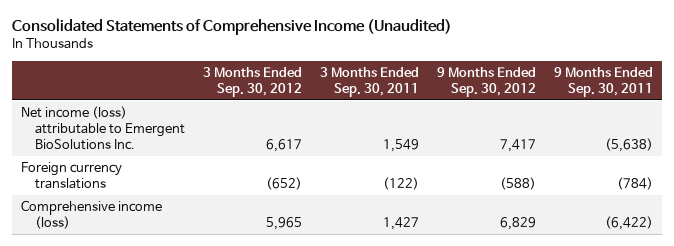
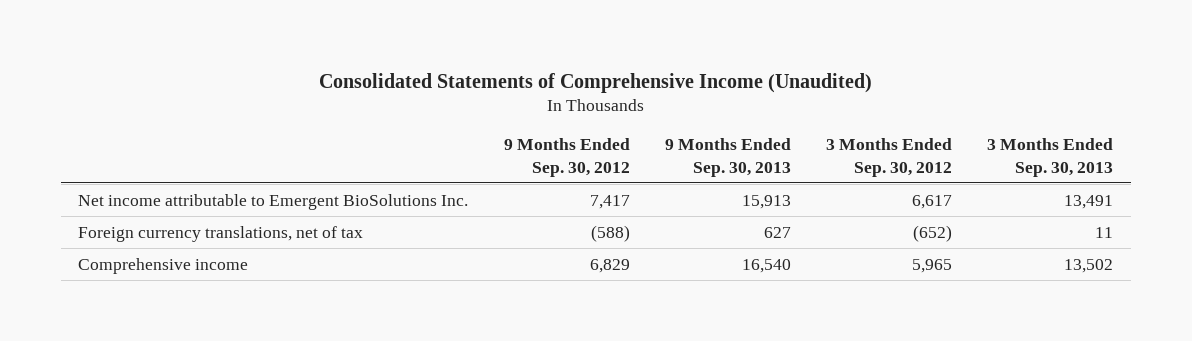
[319,66,419,97] 3 Months Ended Sep. 30, 2011 -> none
[554,66,654,97] 9 Months Ended Sep. 30, 2011 -> none
none -> [664,138,791,177] 9 Months Ended Sep. 30, 2013
none -> [987,138,1114,177] 3 Months Ended Sep. 30, 2013
[20,106,185,150] Net income (loss) attributable to Emergent BioSolutions Inc. -> [78,193,469,210] Net income attributable to Emergent BioSolutions Inc.
[20,162,122,189] Foreign currency translations -> [78,225,364,242] Foreign currency translations, net of tax
[20,200,162,229] Comprehensive income (loss) -> [78,257,249,274] Comprehensive income

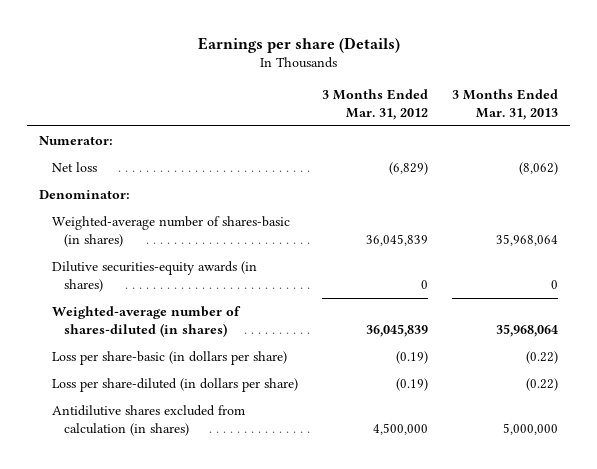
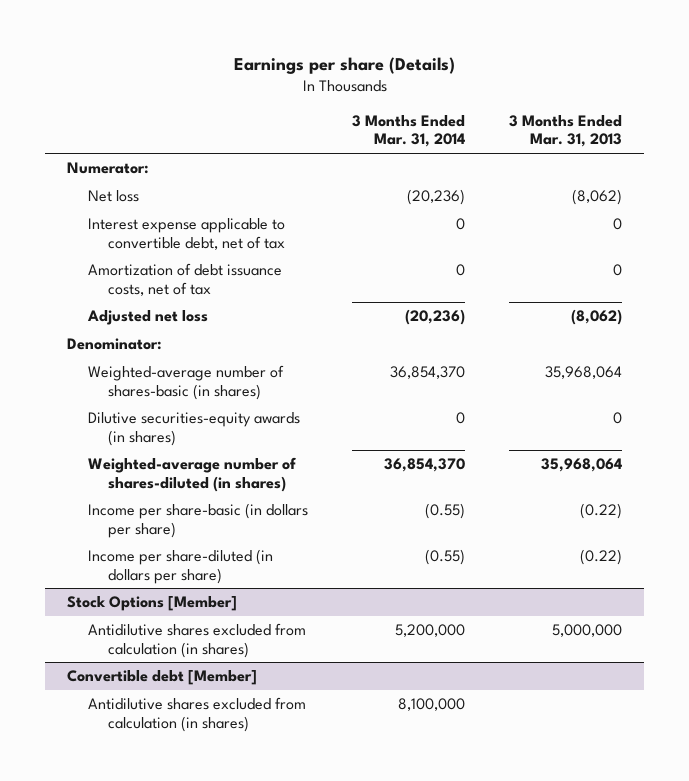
[321,89,428,120] 3 Months Ended Mar. 31, 2012 -> none
none -> [351,114,465,148] 3 Months Ended Mar. 31, 2014
none -> [87,218,286,250] Interest expense applicable to convertible debt, net of tax
none -> [87,263,282,296] Amortization of debt issuance costs, net of tax
none -> [86,310,208,326] Adjusted net loss
[51,351,287,366] Loss per share-basic (in dollars per share) -> [87,503,308,538] Income per share-basic (in dollars per share)
[51,378,298,393] Loss per share-diluted (in dollars per share) -> [87,549,273,584] Income per share-diluted (in dollars per share)
none -> [67,596,238,612] Stock Options [Member]
none -> [67,670,258,686] Convertible debt [Member]
none -> [87,697,306,732] Antidilutive shares excluded from calculation (in shares)

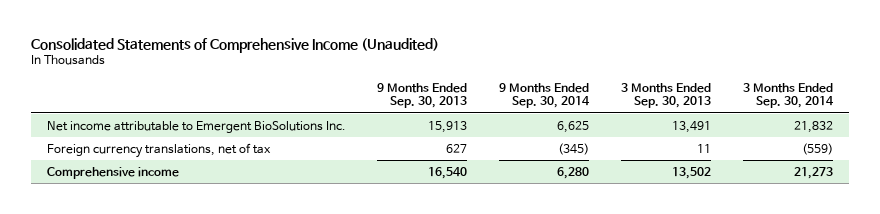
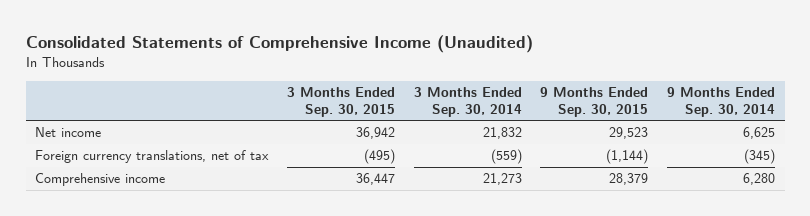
[377,82,468,109] 9 Months Ended Sep. 30, 2013 -> none
[621,82,712,109] 3 Months Ended Sep. 30, 2013 -> none
none -> [286,87,395,117] 3 Months Ended Sep. 30, 2015
none -> [540,87,649,117] 9 Months Ended Sep. 30, 2015
[46,120,346,133] Net income attributable to Emergent BioSolutions Inc. -> [34,127,101,138] Net income

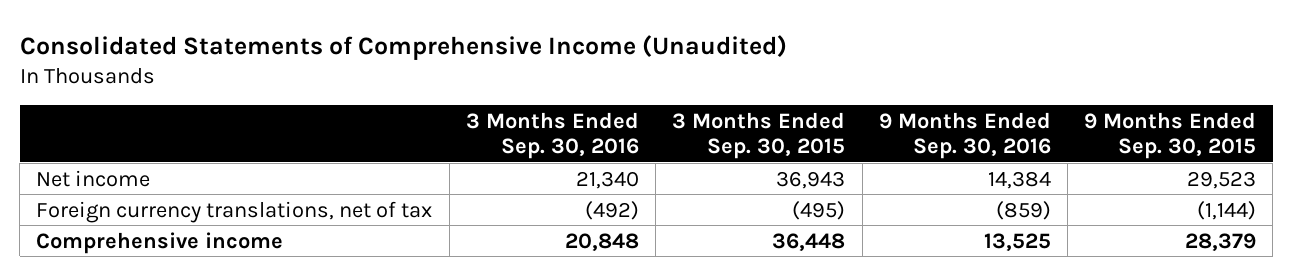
[413,87,522,117] 3 Months Ended Sep. 30, 2014 -> none
[667,87,776,117] 9 Months Ended Sep. 30, 2014 -> none
none -> [465,111,639,159] 3 Months Ended Sep. 30, 2016
none -> [878,111,1051,159] 9 Months Ended Sep. 30, 2016
[355,127,395,140] 36,942 -> [776,170,846,189] 36,943
[355,173,395,186] 36,447 -> [772,232,846,251] 36,448

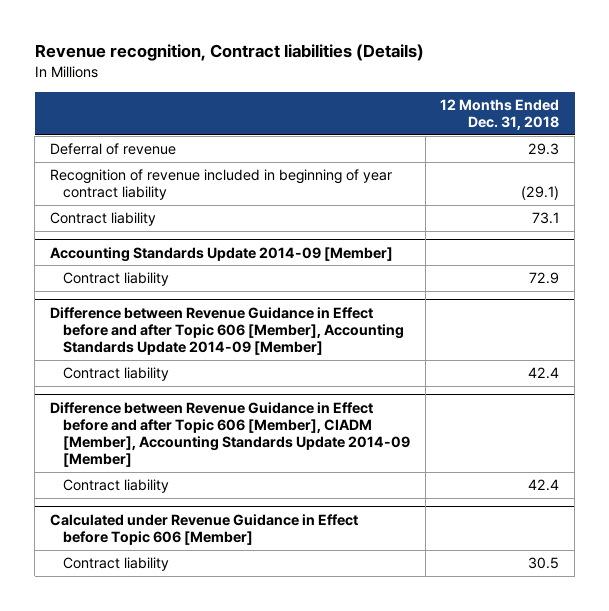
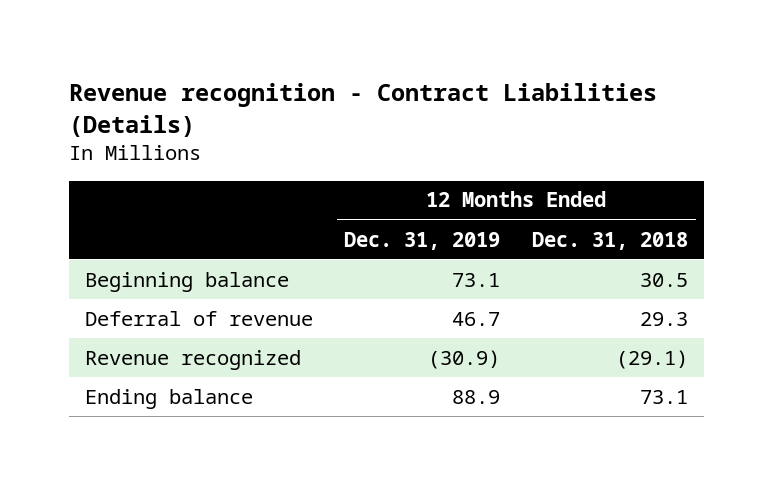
[34,44,424,62] Revenue recognition, Contract liabilities (Details) -> [69,82,658,137] Revenue recognition - Contract Liabilities (Details)
none -> [344,231,501,250] Dec. 31, 2019
none -> [84,271,289,292] Beginning balance
[49,246,393,262] Accounting Standards Update 2014-09 [Member] -> none
[62,272,169,287] Contract liability -> none
[49,306,404,356] Difference between Revenue Guidance in Effect before and after Topic 606 [Member], Accounting Standards Update 2014-09 [Member] -> none
[62,367,169,382] Contract liability -> none
[49,401,410,468] Difference between Revenue Guidance in Effect before and after Topic 606 [Member], CIADM [Member], Accounting Standards Update 2014-09 [Member] -> none
[62,479,169,494] Contract liability -> none
[49,513,358,545] Calculated under Revenue Guidance in Effect before Topic 606 [Member] -> none
[62,557,169,572] Contract liability -> none
[49,169,392,201] Recognition of revenue included in beginning of year contract liability -> [84,349,301,370] Revenue recognized
[49,212,156,227] Contract liability -> [84,388,253,409] Ending balance

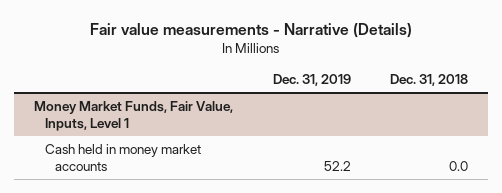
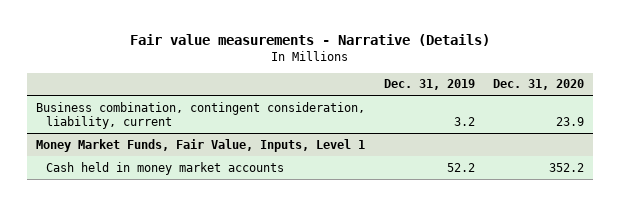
[390,74,469,87] Dec. 31, 2018 -> none
none -> [492,79,584,91] Dec. 31, 2020
none -> [36,101,366,129] Business combination, contingent consideration, liability, current

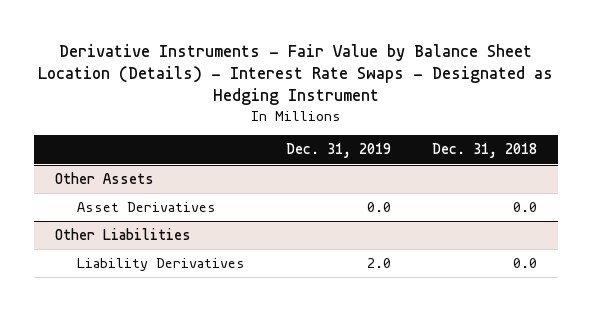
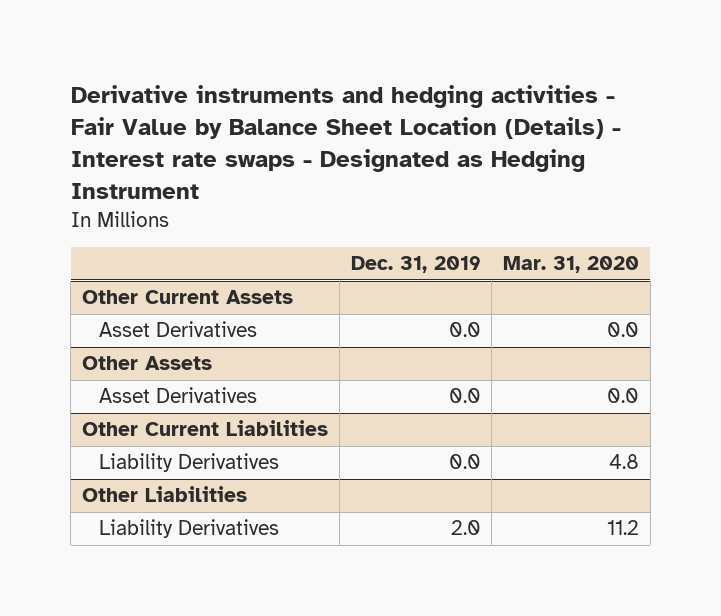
[38,43,554,106] Derivative Instruments - Fair Value by Balance Sheet Location (Details) - Interest Rate Swaps - Designated as Hedging Instrument -> [70,84,621,199] Derivative instruments and hedging activities - Fair Value by Balance Sheet Location (Details) - Interest rate swaps - Designated as Hedging Instrument
[432,143,538,159] Dec. 31, 2018 -> none
none -> [502,256,639,274] Mar. 31, 2020
none -> [82,290,294,305] Other Current Assets
none -> [99,321,258,338] Asset Derivatives
none -> [82,420,329,437] Other Current Liabilities
none -> [99,453,280,473] Liability Derivatives

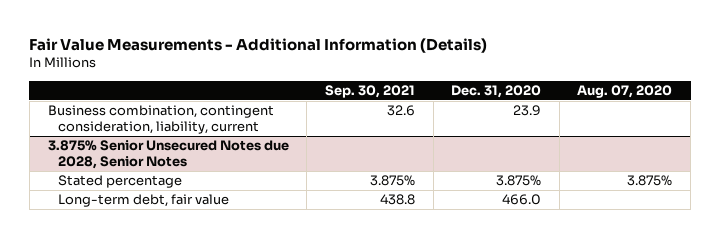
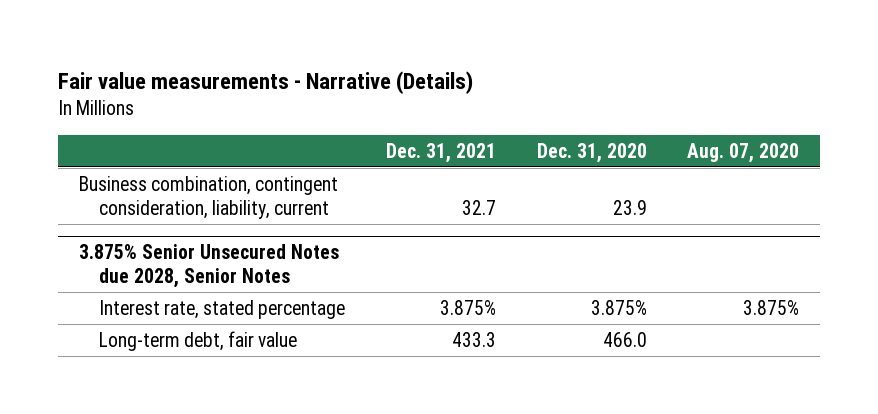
[29,37,488,53] Fair Value Measurements - Additional Information (Details) -> [58,70,474,94] Fair value measurements - Narrative (Details)
[324,84,415,98] Sep. 30, 2021 -> none
none -> [386,142,497,163] Dec. 31, 2021
[57,175,182,189] Stated percentage -> [99,299,346,319] Interest rate, stated percentage

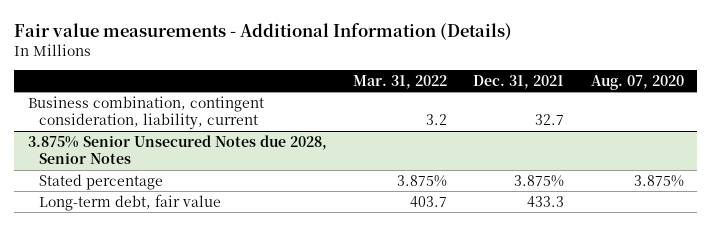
[58,70,474,94] Fair value measurements - Narrative (Details) -> [14,22,513,40] Fair value measurements - Additional Information (Details)
[536,142,647,163] Dec. 31, 2020 -> none
none -> [353,74,448,89] Mar. 31, 2022
[99,299,346,319] Interest rate, stated percentage -> [38,173,163,190] Stated percentage

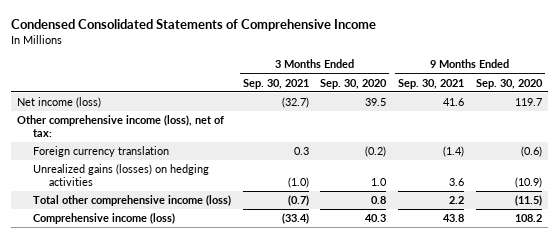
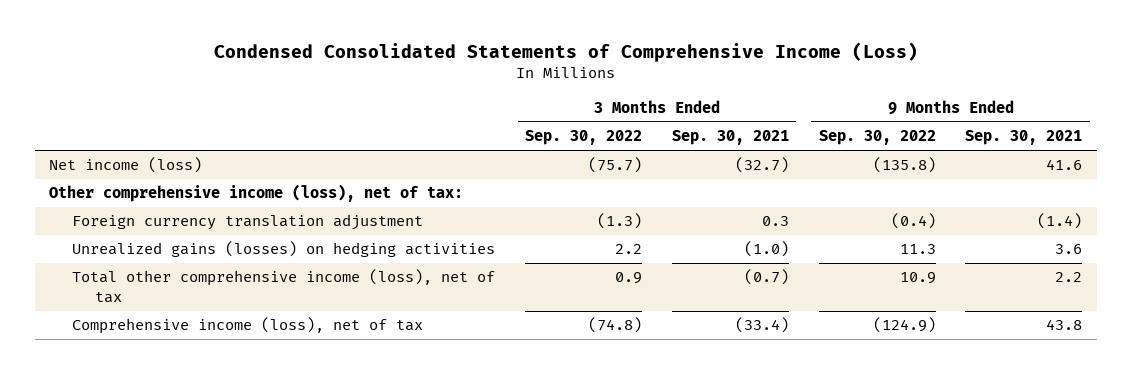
[11,18,377,31] Condensed Consolidated Statements of Comprehensive Income -> [213,41,918,62] Condensed Consolidated Statements of Comprehensive Income (Loss)
[320,78,388,89] Sep. 30, 2020 -> none
[475,78,543,89] Sep. 30, 2020 -> none
none -> [525,130,643,146] Sep. 30, 2022
none -> [818,130,936,146] Sep. 30, 2022
[32,146,169,158] Foreign currency translation -> [72,214,424,231] Foreign currency translation adjustment
[32,195,231,207] Total other comprehensive income (loss) -> [72,269,496,303] Total other comprehensive income (loss), net of tax
[32,213,175,225] Comprehensive income (loss) -> [72,317,424,335] Comprehensive income (loss), net of tax

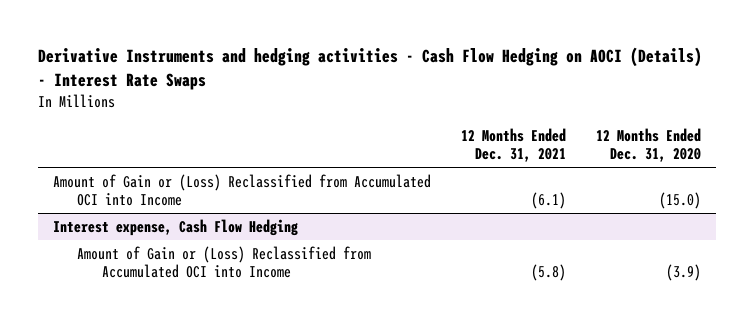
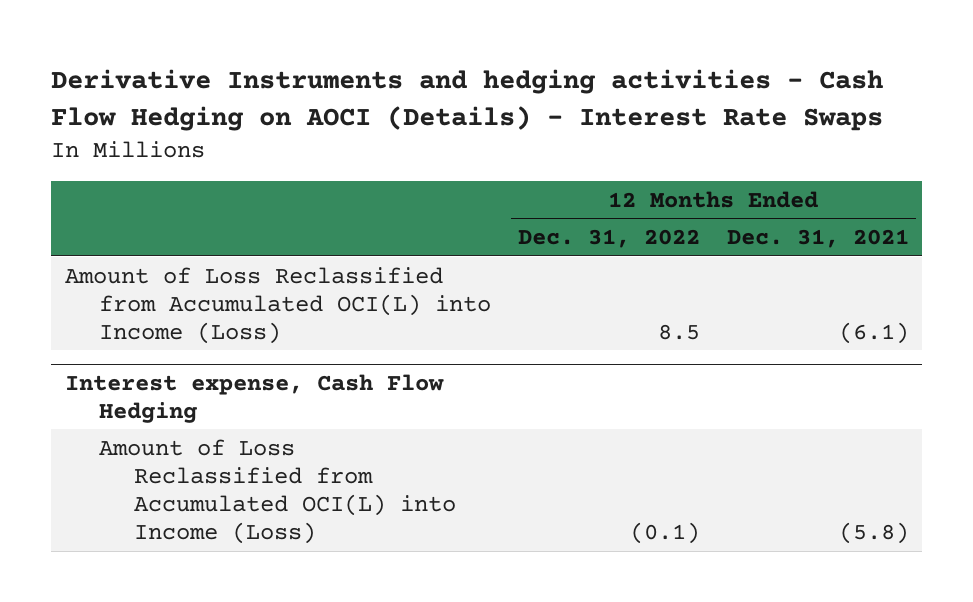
[595,128,701,163] 12 Months Ended Dec. 31, 2020 -> none
none -> [518,228,701,248] Dec. 31, 2022
[53,174,432,206] Amount of Gain or (Loss) Reclassified from Accumulated OCI into Income -> [64,266,492,344] Amount of Loss Reclassified from Accumulated OCI(L) into Income (Loss)
[77,246,372,278] Amount of Gain or (Loss) Reclassified from Accumulated OCI into Income -> [99,438,457,544] Amount of Loss Reclassified from Accumulated OCI(L) into Income (Loss)

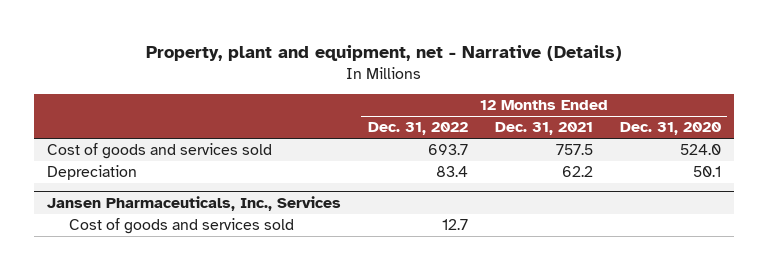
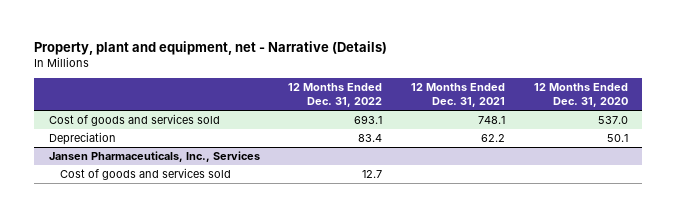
[428,144,469,156] 693.7 -> [354,115,383,125] 693.1
[555,144,593,156] 757.5 -> [478,116,506,125] 748.1
[679,144,721,156] 524.0 -> [597,116,628,125] 537.0

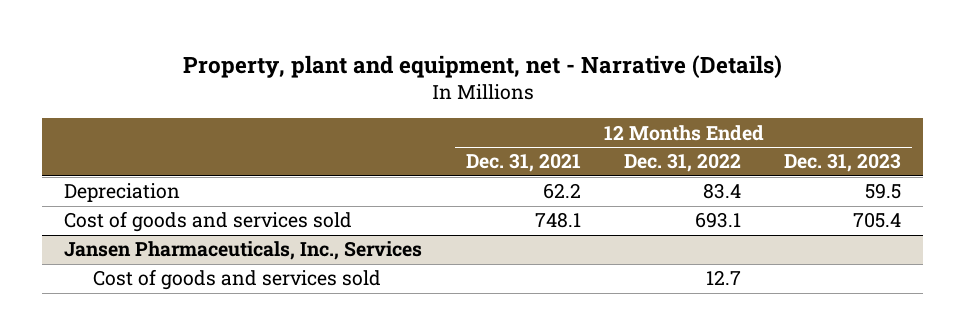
[533,83,628,108] 12 Months Ended Dec. 31, 2020 -> none
none -> [784,153,902,173] Dec. 31, 2023
[48,114,220,127] Cost of goods and services sold -> [64,211,353,233] Cost of goods and services sold

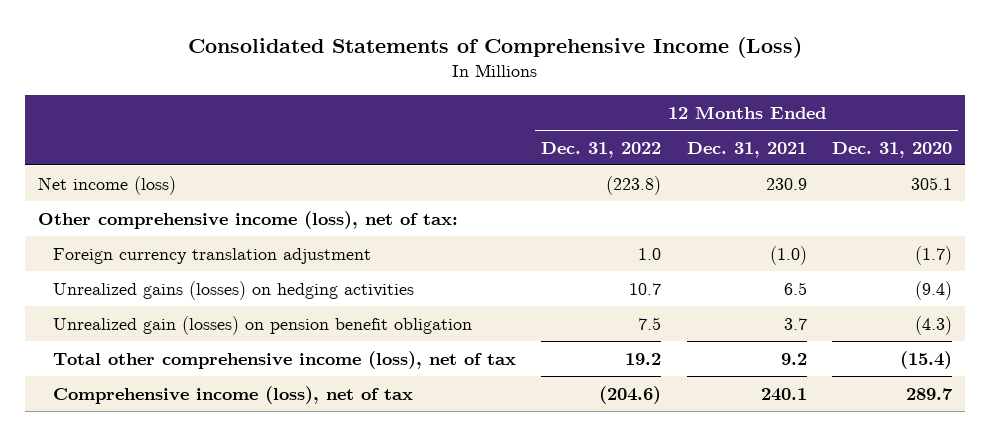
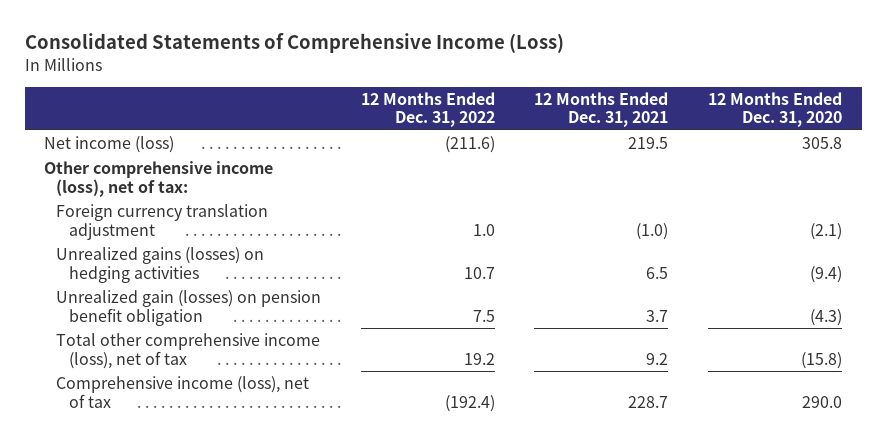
[606,175,662,195] (223.8) -> [444,136,495,154] (211.6)
[765,177,807,190] 230.9 -> [628,137,669,150] 219.5
[911,176,953,190] 305.1 -> [801,137,842,150] 305.8
[915,245,953,265] (1.7) -> [809,222,842,240] (2.1)
[900,350,953,369] (15.4) -> [800,351,842,369] (15.8)
[599,385,662,404] (204.6) -> [444,394,495,412] (192.4)
[760,387,807,401] 240.1 -> [628,395,669,408] 228.7
[906,387,954,400] 289.7 -> [801,395,842,408] 290.0

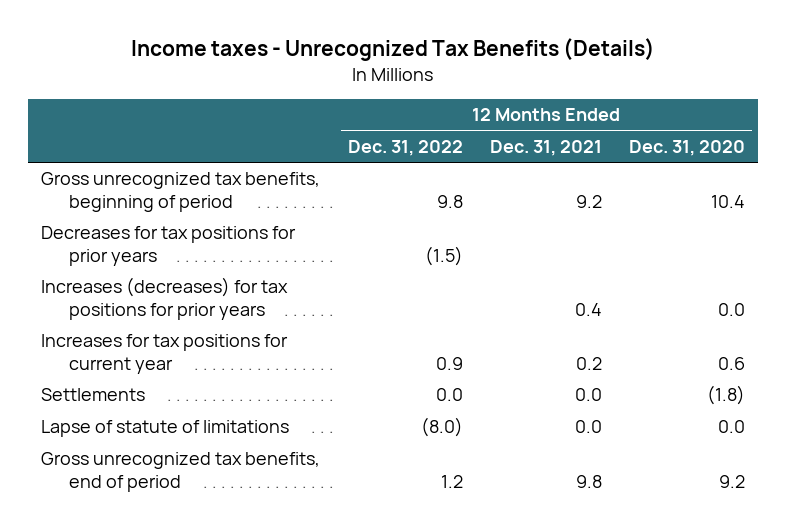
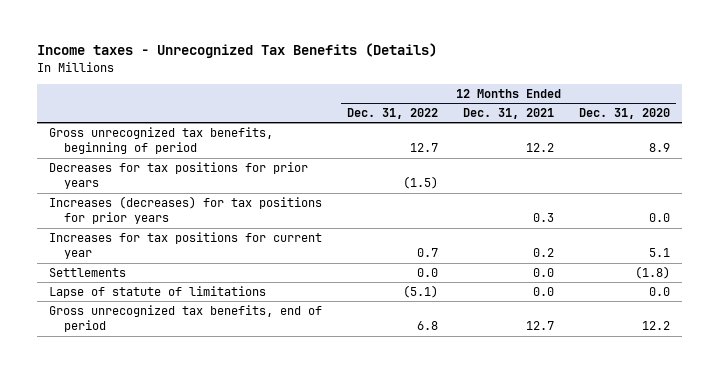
[436,194,463,208] 9.8 -> [410,143,439,153] 12.7
[575,194,602,208] 9.2 -> [526,143,555,153] 12.2
[710,194,745,208] 10.4 -> [648,143,670,153] 8.9
[574,302,602,316] 0.4 -> [533,213,555,223] 0.3
[435,356,463,370] 0.9 -> [417,248,439,258] 0.7
[717,356,745,370] 0.6 -> [648,248,670,258] 5.1
[420,417,463,438] (8.0) -> [403,285,439,299] (5.1)
[440,474,463,488] 1.2 -> [417,321,439,331] 6.8
[575,474,602,488] 9.8 -> [526,321,555,331] 12.7
[718,474,745,488] 9.2 -> [641,321,670,331] 12.2

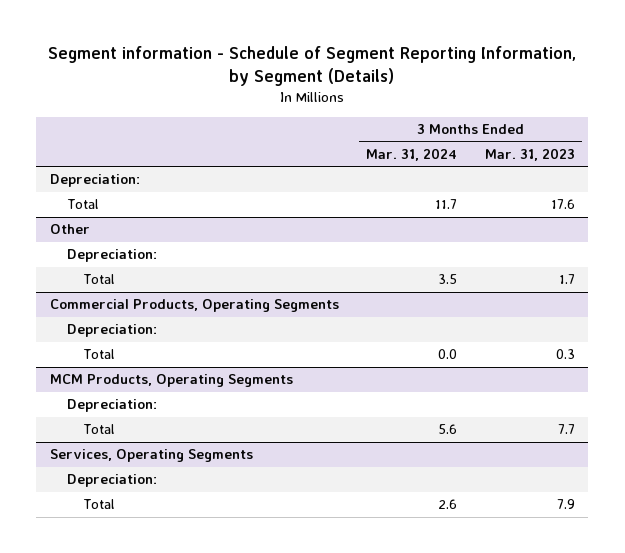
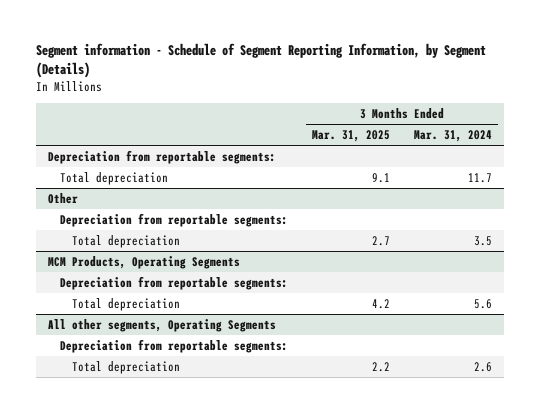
[484,148,575,162] Mar. 31, 2023 -> none
none -> [312,129,391,142] Mar. 31, 2025
[49,174,140,188] Depreciation: -> [47,149,276,164] Depreciation from reportable segments:
[66,199,99,210] Total -> [60,171,169,185] Total depreciation
[49,299,339,313] Commercial Products, Operating Segments -> none
[66,324,157,338] Depreciation: -> none
[83,349,116,360] Total -> none
[66,249,157,263] Depreciation: -> [60,212,289,227] Depreciation from reportable segments:
[83,274,116,285] Total -> [72,234,181,248] Total depreciation
[49,449,253,463] Services, Operating Segments -> none
[66,399,157,413] Depreciation: -> [60,275,289,290] Depreciation from reportable segments:
[83,424,116,435] Total -> [72,297,181,311] Total depreciation
none -> [47,318,276,332] All other segments, Operating Segments
[66,474,157,488] Depreciation: -> [60,338,289,353] Depreciation from reportable segments:
[83,499,116,510] Total -> [72,360,181,374] Total depreciation

